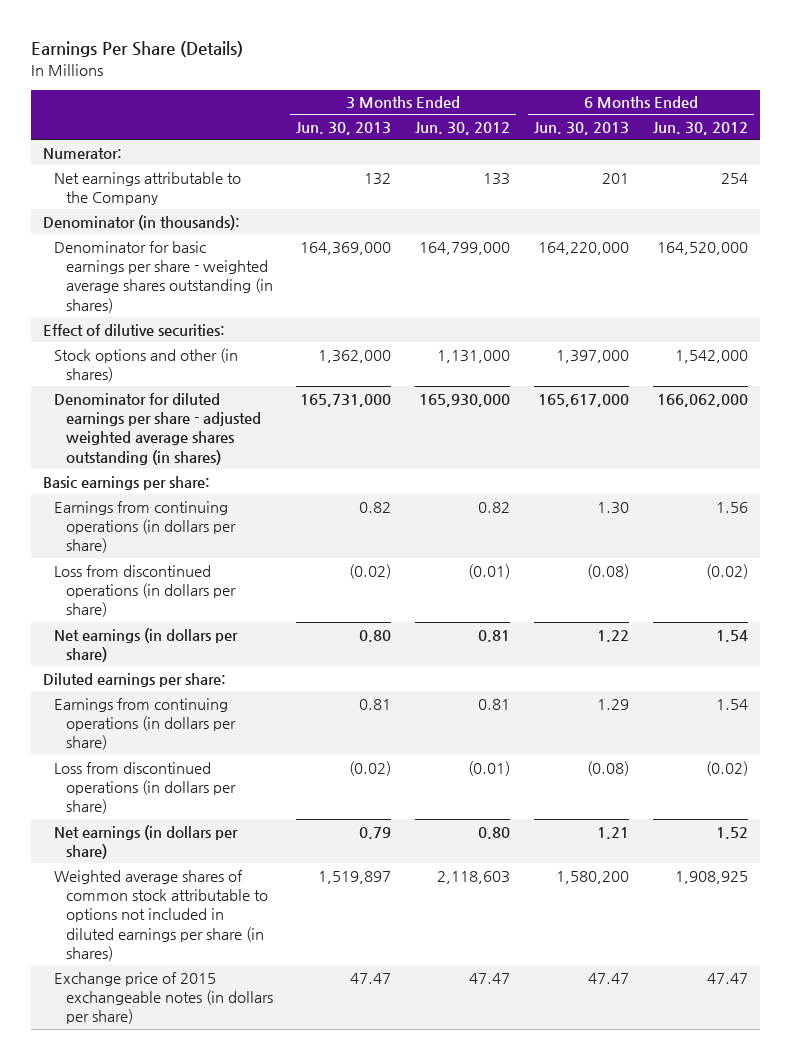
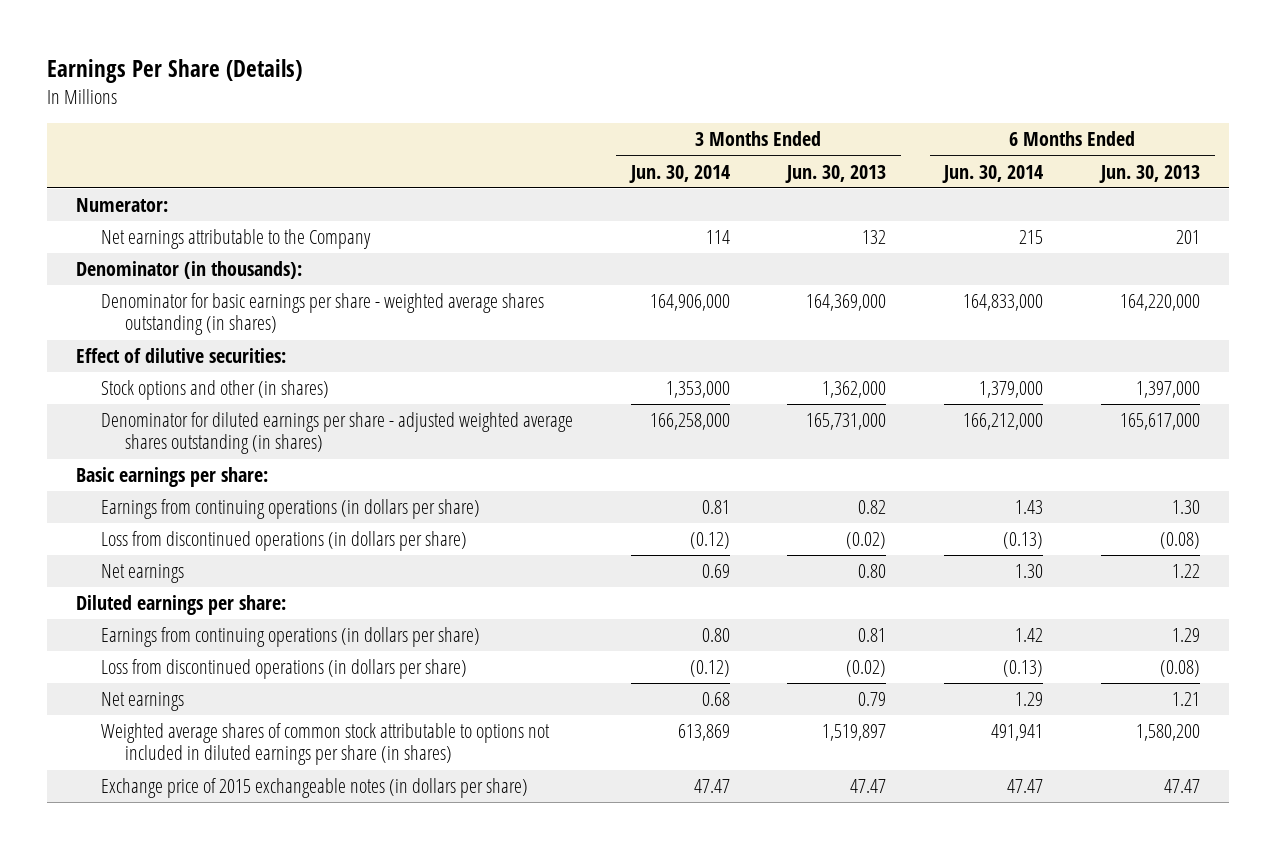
[415,121,511,135] Jun. 30, 2012 -> none
[652,121,748,135] Jun. 30, 2012 -> none
none -> [628,164,730,183] Jun. 30, 2014
none -> [942,164,1044,183] Jun. 30, 2014
[54,627,239,663] Net earnings (in dollars per share) -> [100,564,184,584] Net earnings
[54,824,239,860] Net earnings (in dollars per share) -> [100,692,184,712] Net earnings

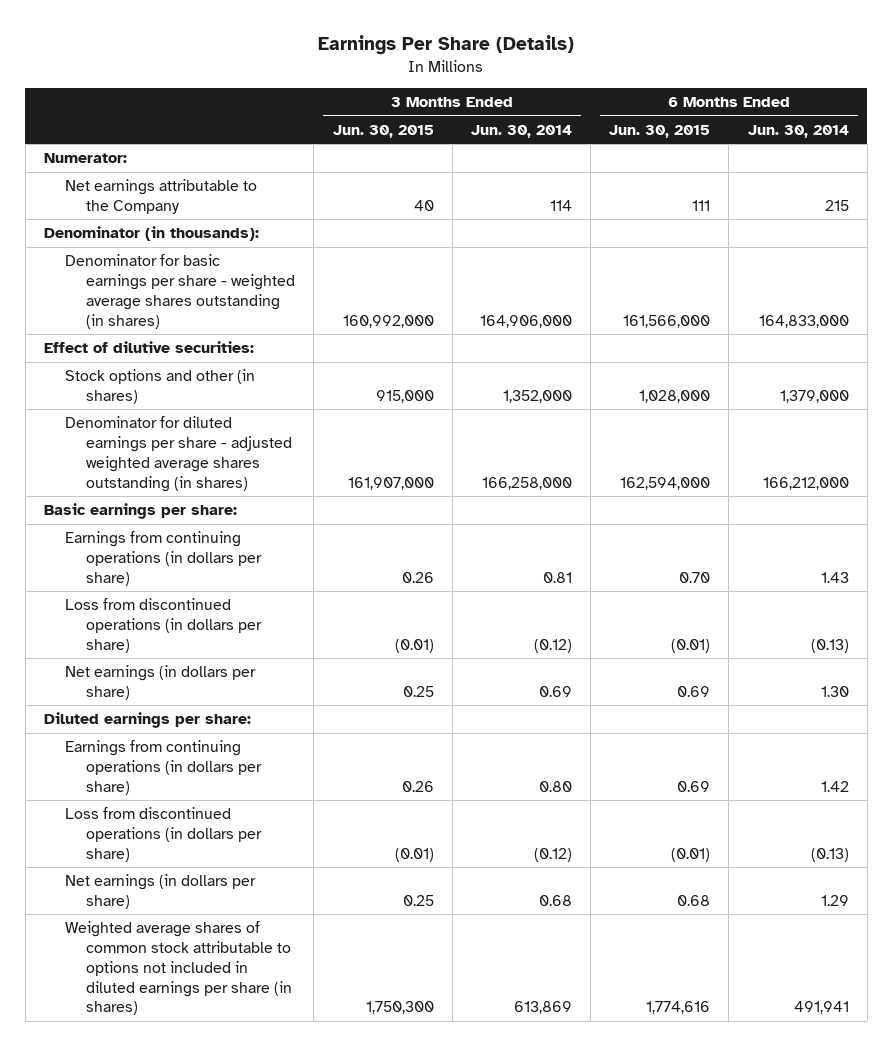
[785,164,887,183] Jun. 30, 2013 -> none
[1099,164,1201,183] Jun. 30, 2013 -> none
none -> [332,125,434,139] Jun. 30, 2015
none -> [609,125,711,139] Jun. 30, 2015
[665,381,730,399] 1,353,000 -> [502,390,572,404] 1,352,000
[100,564,184,584] Net earnings -> [65,665,257,701] Net earnings (in dollars per share)
[100,692,184,712] Net earnings -> [65,874,257,910] Net earnings (in dollars per share)
[100,778,528,799] Exchange price of 2015 exchangeable notes (in dollars per share) -> none

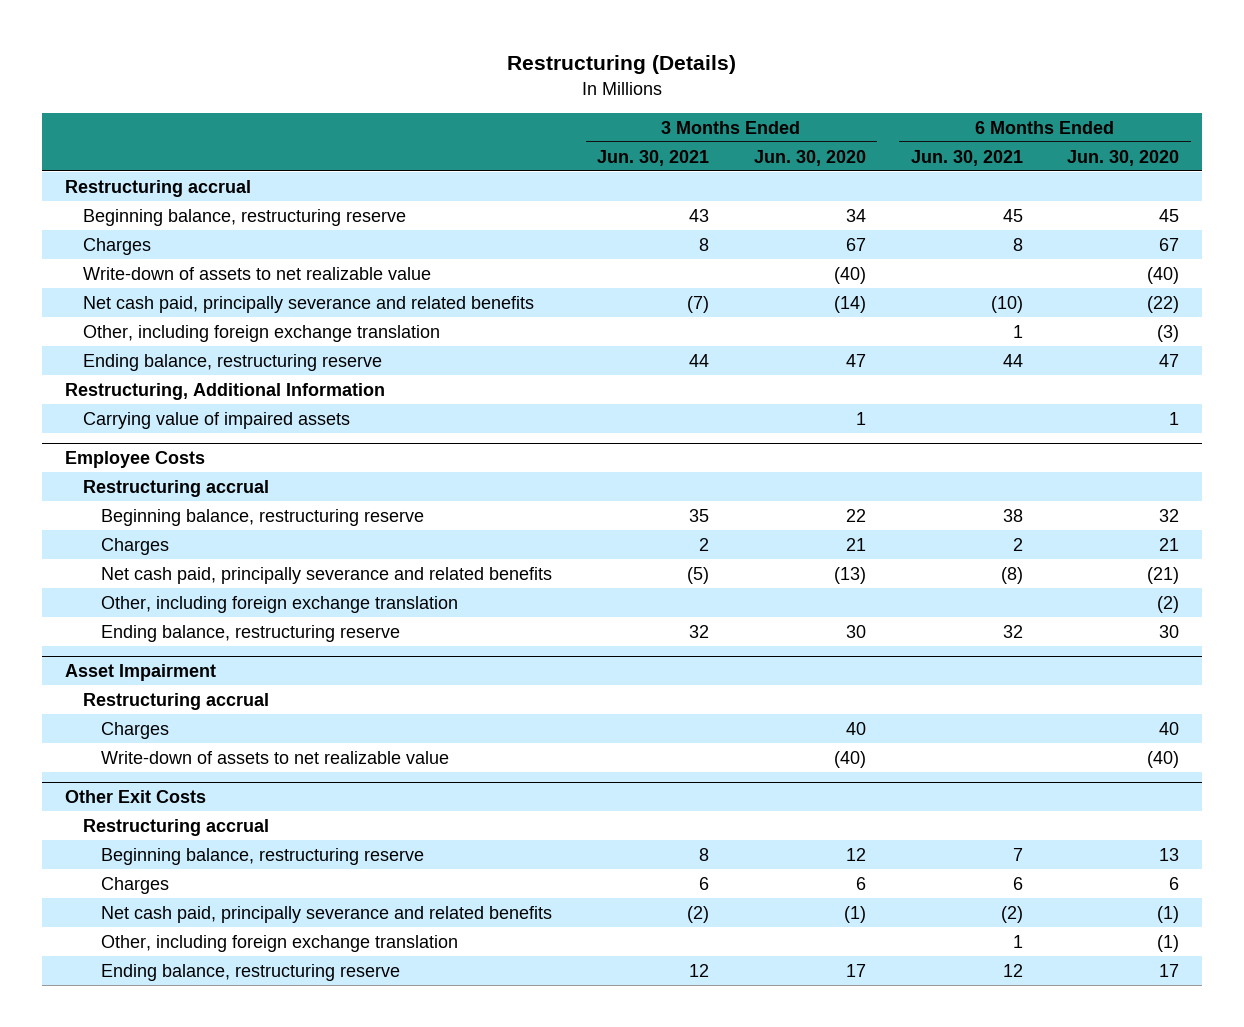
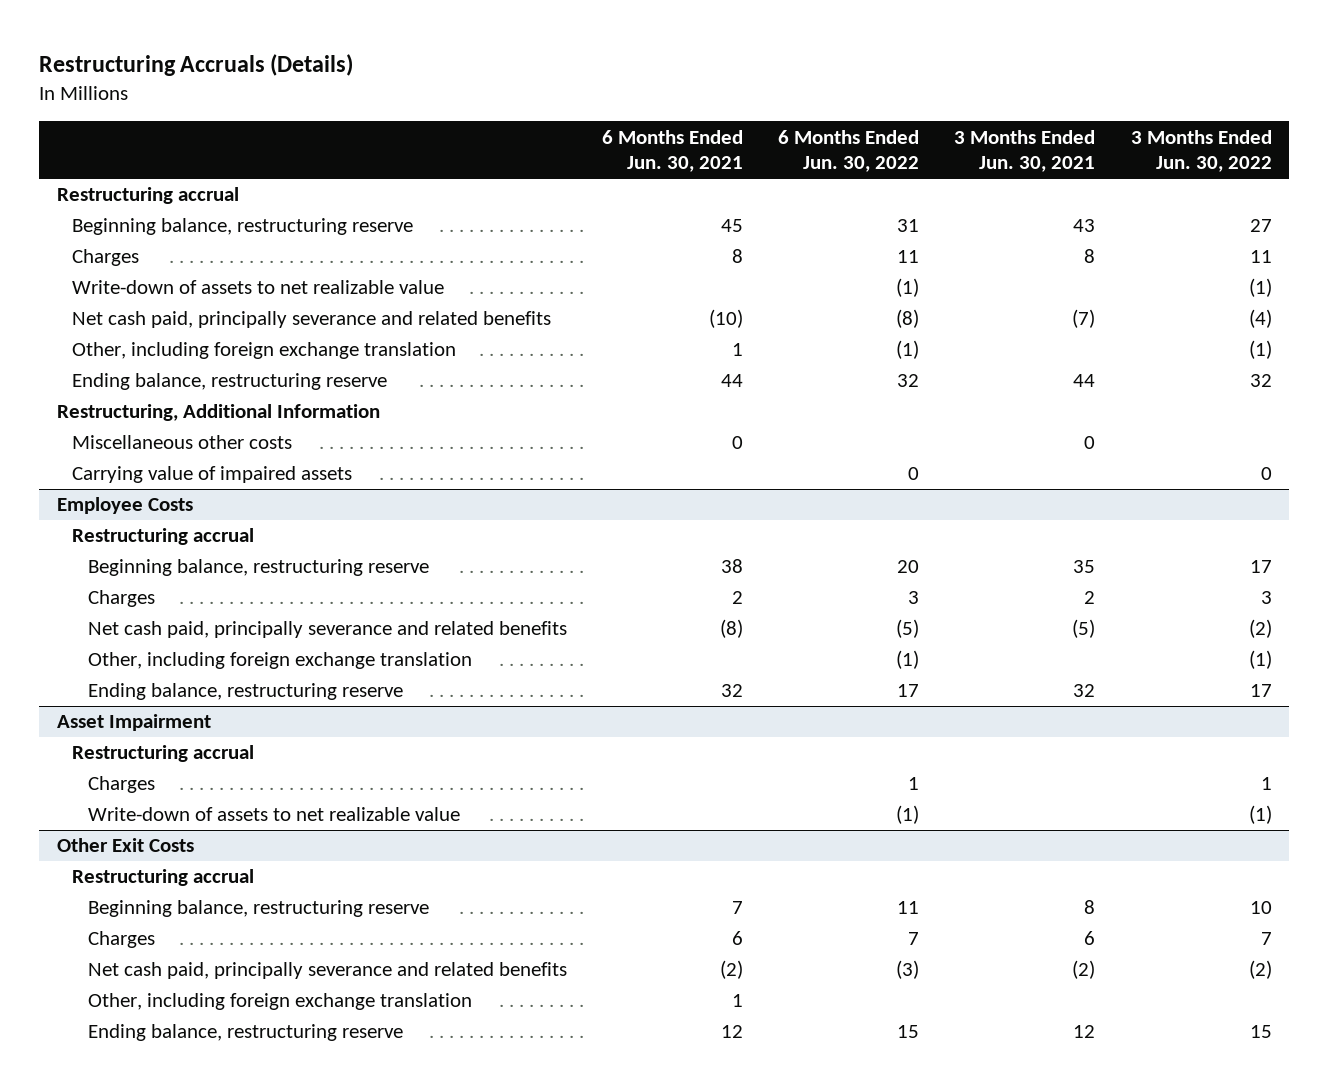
[506,55,736,75] Restructuring (Details) -> [39,53,354,76] Restructuring Accruals (Details)
[753,149,866,166] Jun. 30, 2020 -> none
[1067,149,1180,166] Jun. 30, 2020 -> none
none -> [778,129,920,173] 6 Months Ended Jun. 30, 2022
none -> [1130,129,1272,173] 3 Months Ended Jun. 30, 2022
none -> [72,435,293,450] Miscellaneous other costs

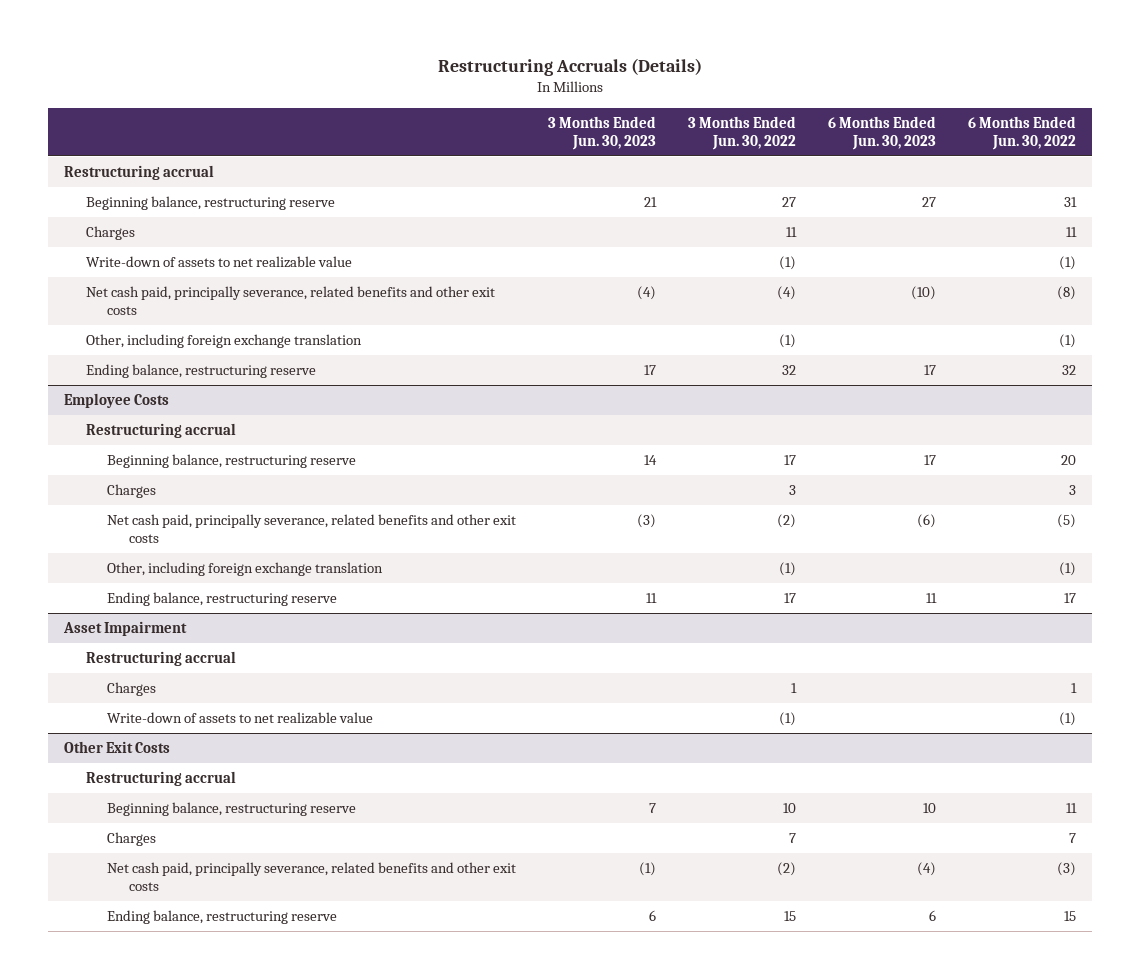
[601,129,743,173] 6 Months Ended Jun. 30, 2021 -> none
[954,129,1096,173] 3 Months Ended Jun. 30, 2021 -> none
none -> [548,115,657,151] 3 Months Ended Jun. 30, 2023
none -> [828,115,937,151] 6 Months Ended Jun. 30, 2023
[72,311,552,329] Net cash paid, principally severance and related benefits -> [85,286,495,316] Net cash paid, principally severance, related benefits and other exit costs
[56,404,380,422] Restructuring, Additional Information -> none
[72,435,293,450] Miscellaneous other costs -> none
[72,466,353,484] Carrying value of impaired assets -> none
[87,621,567,639] Net cash paid, principally severance and related benefits -> [107,514,517,544] Net cash paid, principally severance, related benefits and other exit costs
[87,993,472,1011] Other, including foreign exchange translation -> none
[87,962,567,980] Net cash paid, principally severance and related benefits -> [107,862,517,892] Net cash paid, principally severance, related benefits and other exit costs

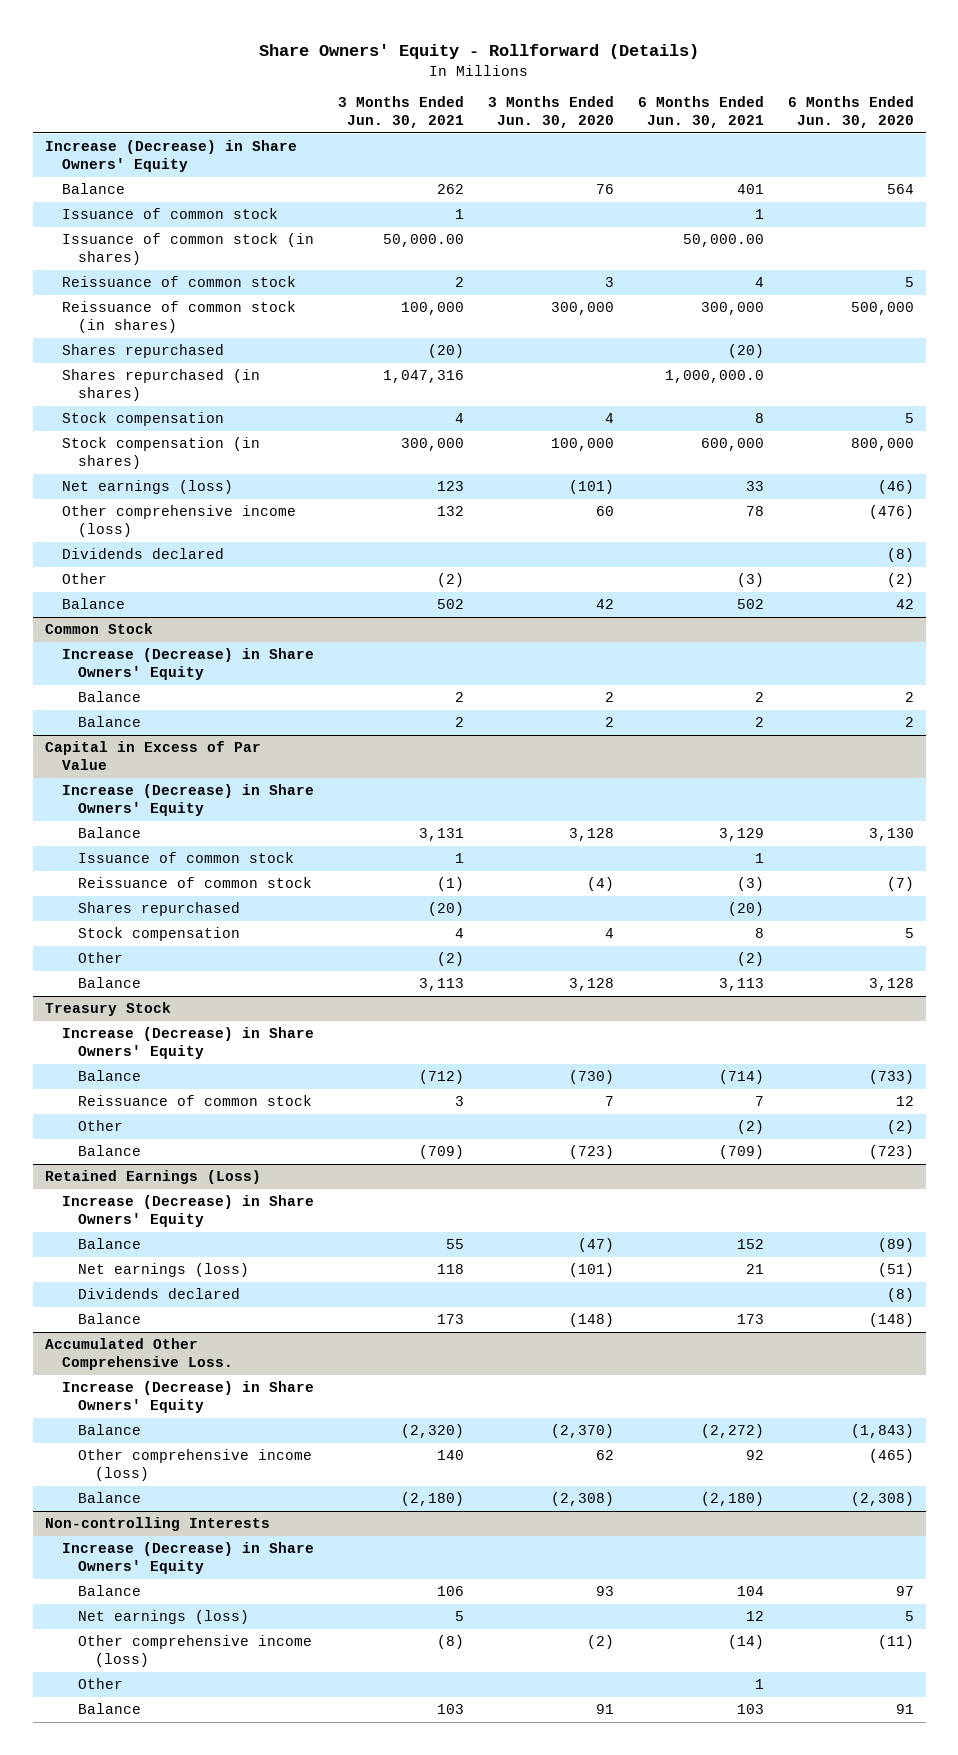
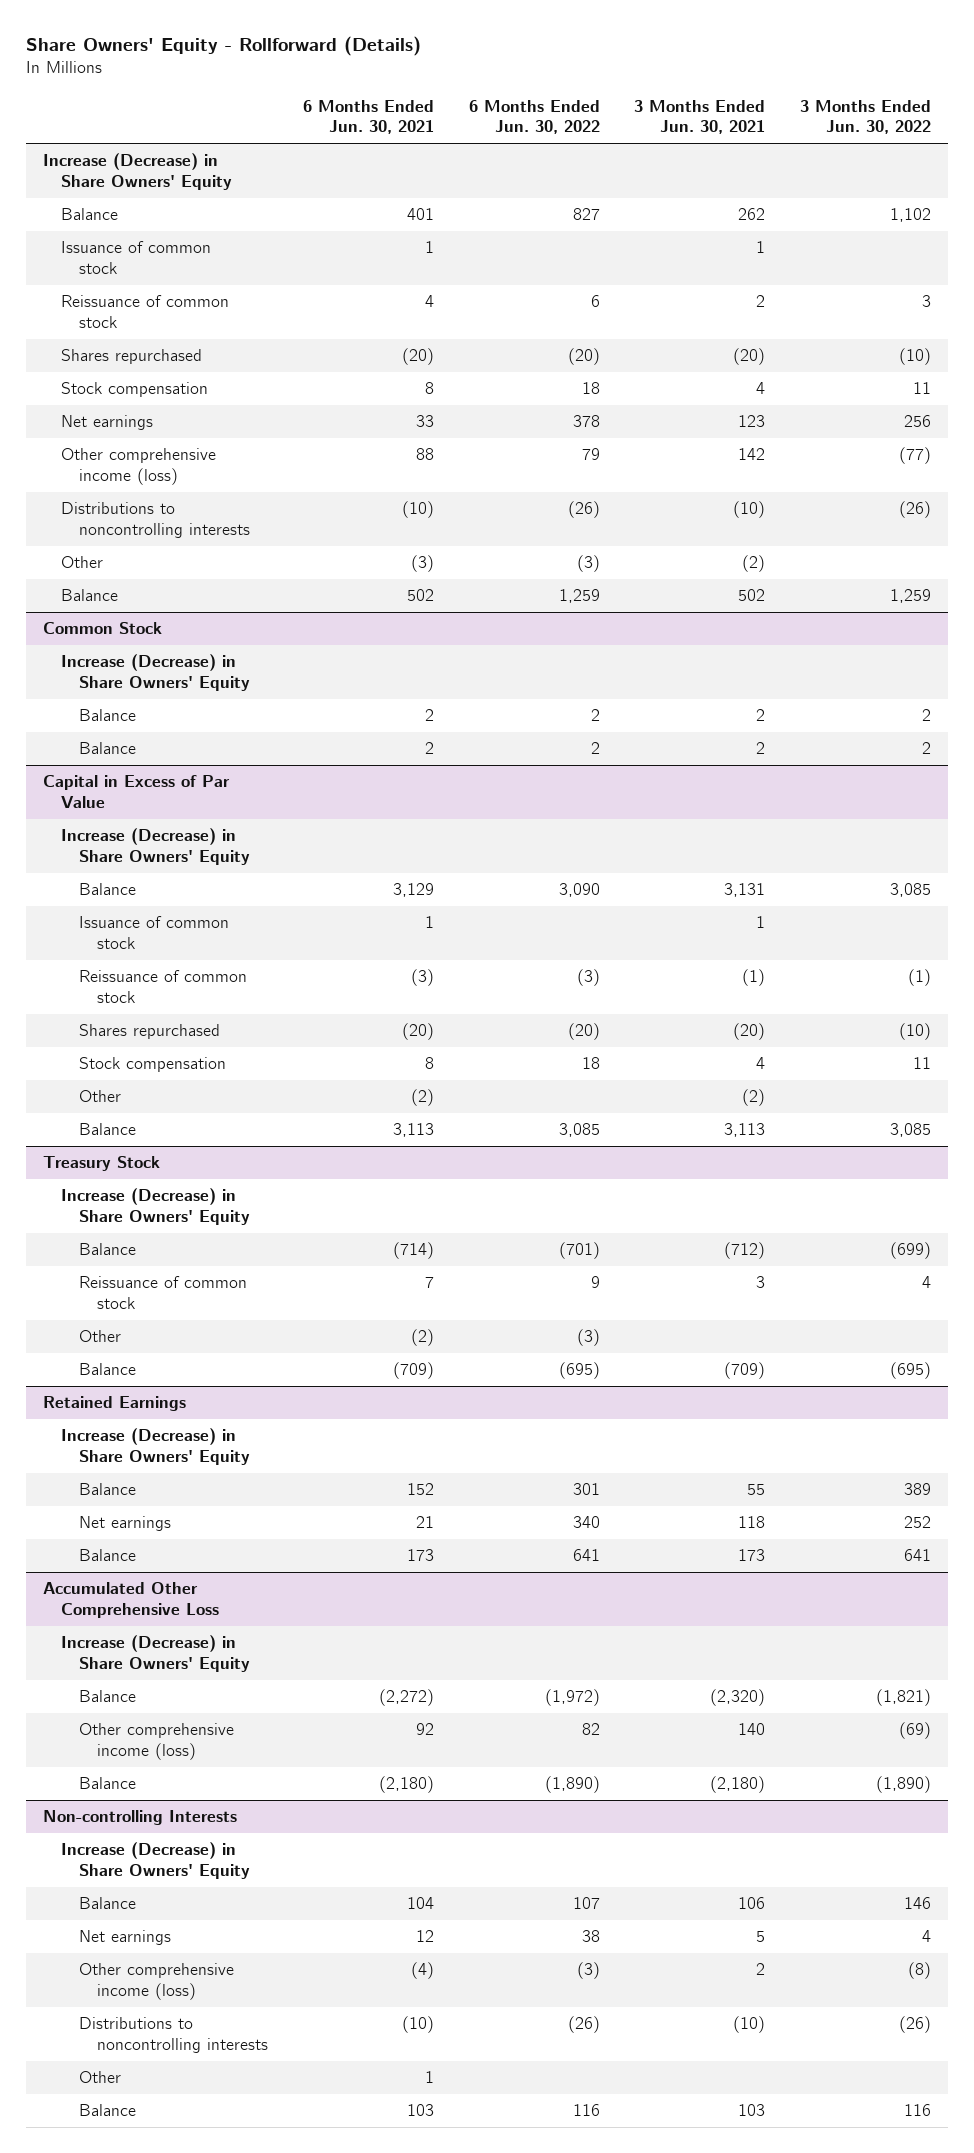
[487,96,614,129] 3 Months Ended Jun. 30, 2020 -> none
[787,96,914,129] 6 Months Ended Jun. 30, 2020 -> none
none -> [468,99,600,135] 6 Months Ended Jun. 30, 2022
none -> [799,99,931,135] 3 Months Ended Jun. 30, 2022
[61,233,314,266] Issuance of common stock (in shares) -> none
[61,301,296,334] Reissuance of common stock (in shares) -> none
[61,369,260,402] Shares repurchased (in shares) -> none
[61,437,260,470] Stock compensation (in shares) -> none
[61,548,224,560] Dividends declared -> none
[61,480,233,495] Net earnings (loss) -> [61,415,154,431] Net earnings
[436,506,464,517] 132 -> [738,448,766,461] 142
[745,506,764,517] 78 -> [415,448,434,461] 88
none -> [61,502,251,538] Distributions to noncontrolling interests
[44,1170,261,1185] Retained Earnings (Loss) -> [42,1396,186,1412] Retained Earnings
[78,1288,241,1300] Dividends declared -> none
[78,1263,250,1278] Net earnings (loss) -> [79,1516,172,1532] Net earnings
[44,1338,233,1371] Accumulated Other Comprehensive Loss. -> [42,1582,220,1618] Accumulated Other Comprehensive Loss
[78,1610,250,1625] Net earnings (loss) -> [79,1930,172,1946] Net earnings
[436,1635,464,1650] (8) -> [756,1963,766,1976] 2
[727,1635,764,1650] (14) -> [410,1962,434,1980] (4)
none -> [79,2017,269,2053] Distributions to noncontrolling interests

